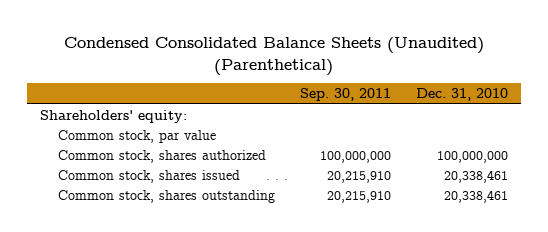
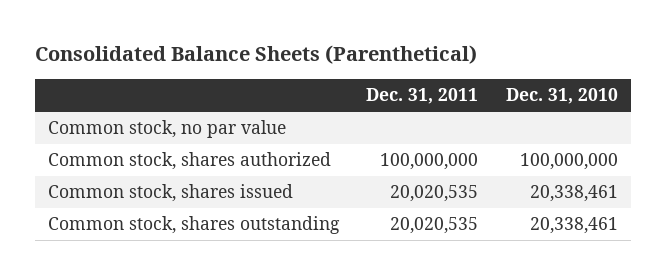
[63,37,484,76] Condensed Consolidated Balance Sheets (Unaudited) (Parenthetical) -> [34,45,477,65] Consolidated Balance Sheets (Parenthetical)
[300,88,392,102] Sep. 30, 2011 -> none
none -> [366,88,479,105] Dec. 31, 2011
[39,109,187,123] Shareholders' equity: -> none
[58,129,217,143] Common stock, par value -> [48,120,287,139] Common stock, no par value

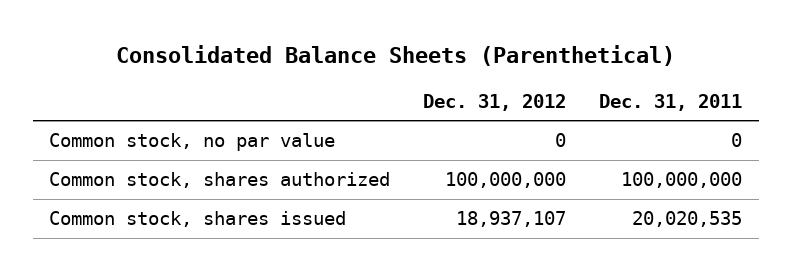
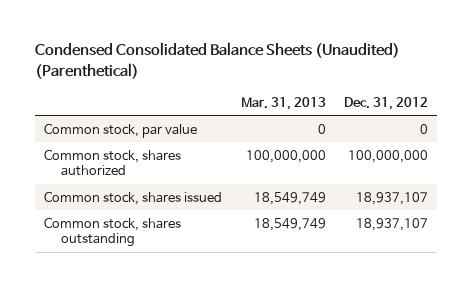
[115,44,675,66] Consolidated Balance Sheets (Parenthetical) -> [34,42,400,79] Condensed Consolidated Balance Sheets (Unaudited) (Parenthetical)
[599,93,743,111] Dec. 31, 2011 -> none
none -> [240,96,326,110] Mar. 31, 2013
[49,133,336,152] Common stock, no par value -> [44,122,198,138] Common stock, par value
none -> [44,216,182,248] Common stock, shares outstanding

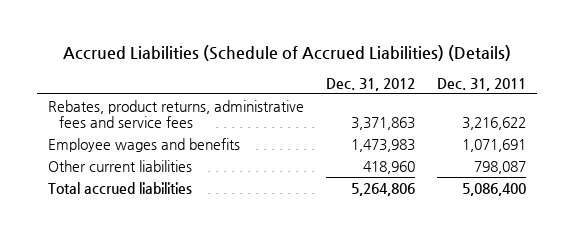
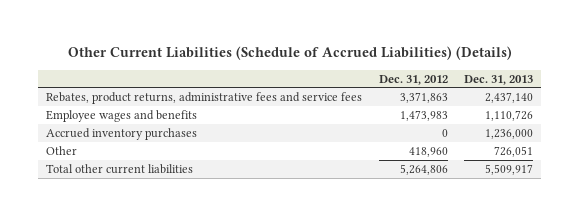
[63,45,512,62] Accrued Liabilities (Schedule of Accrued Liabilities) (Details) -> [67,46,512,61] Other Current Liabilities (Schedule of Accrued Liabilities) (Details)
[437,77,527,91] Dec. 31, 2011 -> none
none -> [464,74,534,85] Dec. 31, 2013
none -> [46,127,198,140] Accrued inventory purchases
[48,159,193,172] Other current liabilities -> [46,145,78,155] Other
[48,181,193,194] Total accrued liabilities -> [46,163,194,174] Total other current liabilities

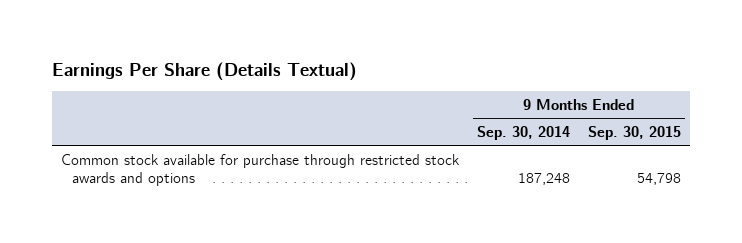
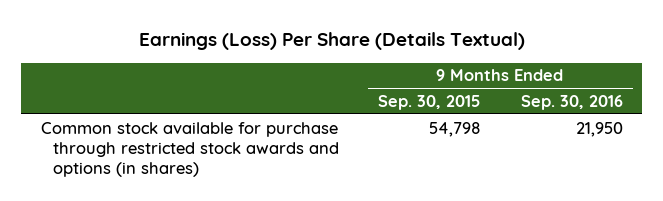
[52,61,358,81] Earnings Per Share (Details Textual) -> [138,32,525,51] Earnings (Loss) Per Share (Details Textual)
[477,125,571,140] Sep. 30, 2014 -> none
none -> [520,94,623,110] Sep. 30, 2016
[61,153,461,187] Common stock available for purchase through restricted stock awards and options -> [40,121,339,177] Common stock available for purchase through restricted stock awards and options (in shares)

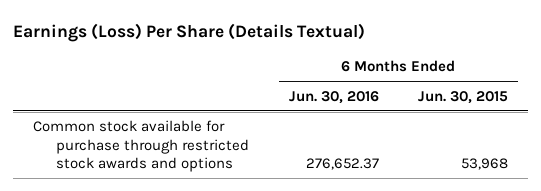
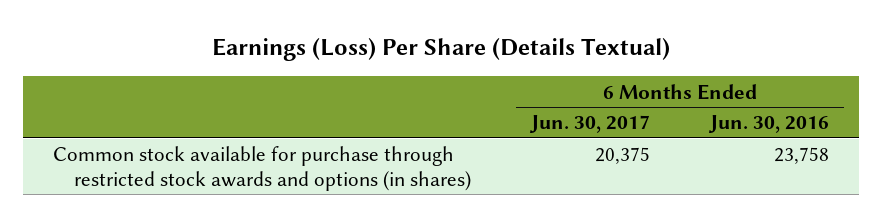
[418,90,509,104] Jun. 30, 2015 -> none
none -> [529,115,651,134] Jun. 30, 2017
[32,120,249,173] Common stock available for purchase through restricted stock awards and options -> [52,146,472,191] Common stock available for purchase through restricted stock awards and options (in shares)
[305,158,379,171] 276,652.37 -> [773,147,829,165] 23,758

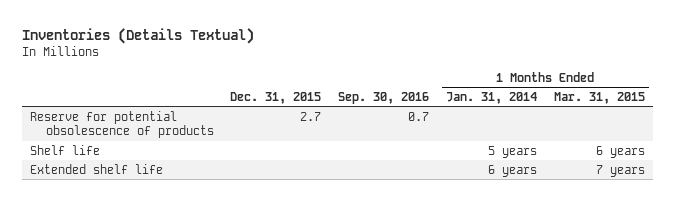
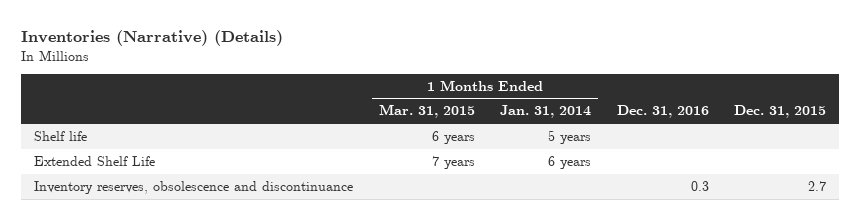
[21,28,254,45] Inventories (Details Textual) -> [21,30,284,47] Inventories (Narrative) (Details)
[338,91,430,104] Sep. 30, 2016 -> none
none -> [616,105,709,119] Dec. 31, 2016
[30,110,214,139] Reserve for potential obsolescence of products -> none
[30,163,164,174] Extended shelf life -> [34,155,156,166] Extended Shelf Life
none -> [34,180,354,194] Inventory reserves, obsolescence and discontinuance

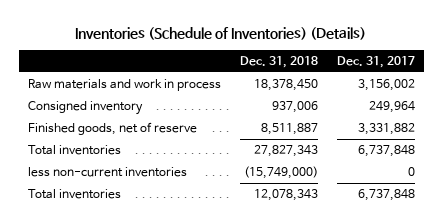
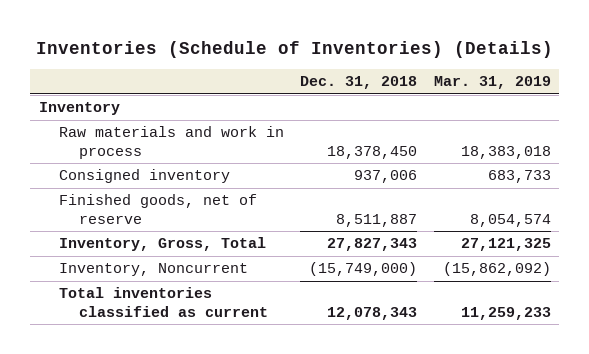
[336,56,415,69] Dec. 31, 2017 -> none
none -> [433,76,551,90] Mar. 31, 2019
none -> [38,102,120,116] Inventory
[28,145,122,156] Total inventories -> [58,237,266,252] Inventory, Gross, Total
[28,167,188,178] less non-current inventories -> [58,263,248,277] Inventory, Noncurrent
[28,189,122,200] Total inventories -> [58,287,269,318] Total inventories classified as current

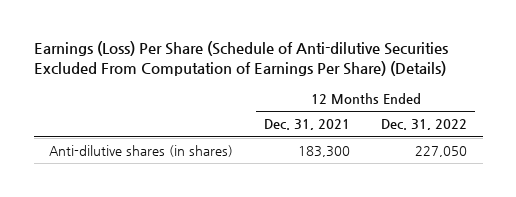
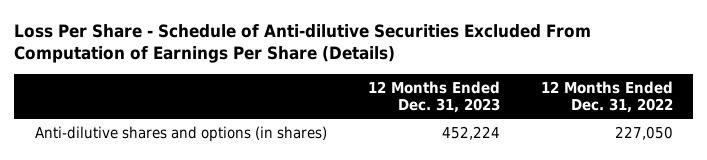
[33,41,448,77] Earnings (Loss) Per Share (Schedule of Anti-dilutive Securities Excluded From Computation of Earnings Per Share) (Details) -> [14,23,592,64] Loss Per Share - Schedule of Anti-dilutive Securities Excluded From Computation of Earnings Per Share (Details)
[264,119,351,131] Dec. 31, 2021 -> none
none -> [367,80,500,113] 12 Months Ended Dec. 31, 2023
[49,145,234,158] Anti-dilutive shares (in shares) -> [34,125,327,142] Anti-dilutive shares and options (in shares)

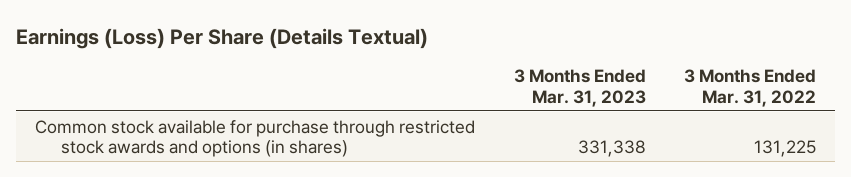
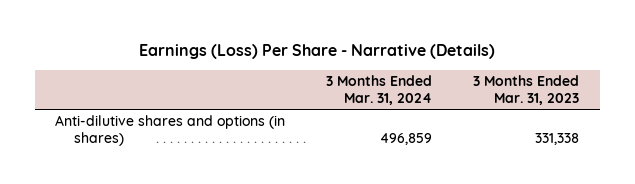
[16,27,429,49] Earnings (Loss) Per Share (Details Textual) -> [139,44,496,60] Earnings (Loss) Per Share - Narrative (Details)
[683,68,816,107] 3 Months Ended Mar. 31, 2022 -> none
none -> [326,74,433,106] 3 Months Ended Mar. 31, 2024
[35,119,476,158] Common stock available for purchase through restricted stock awards and options (in shares) -> [55,114,286,147] Anti-dilutive shares and options (in shares)

